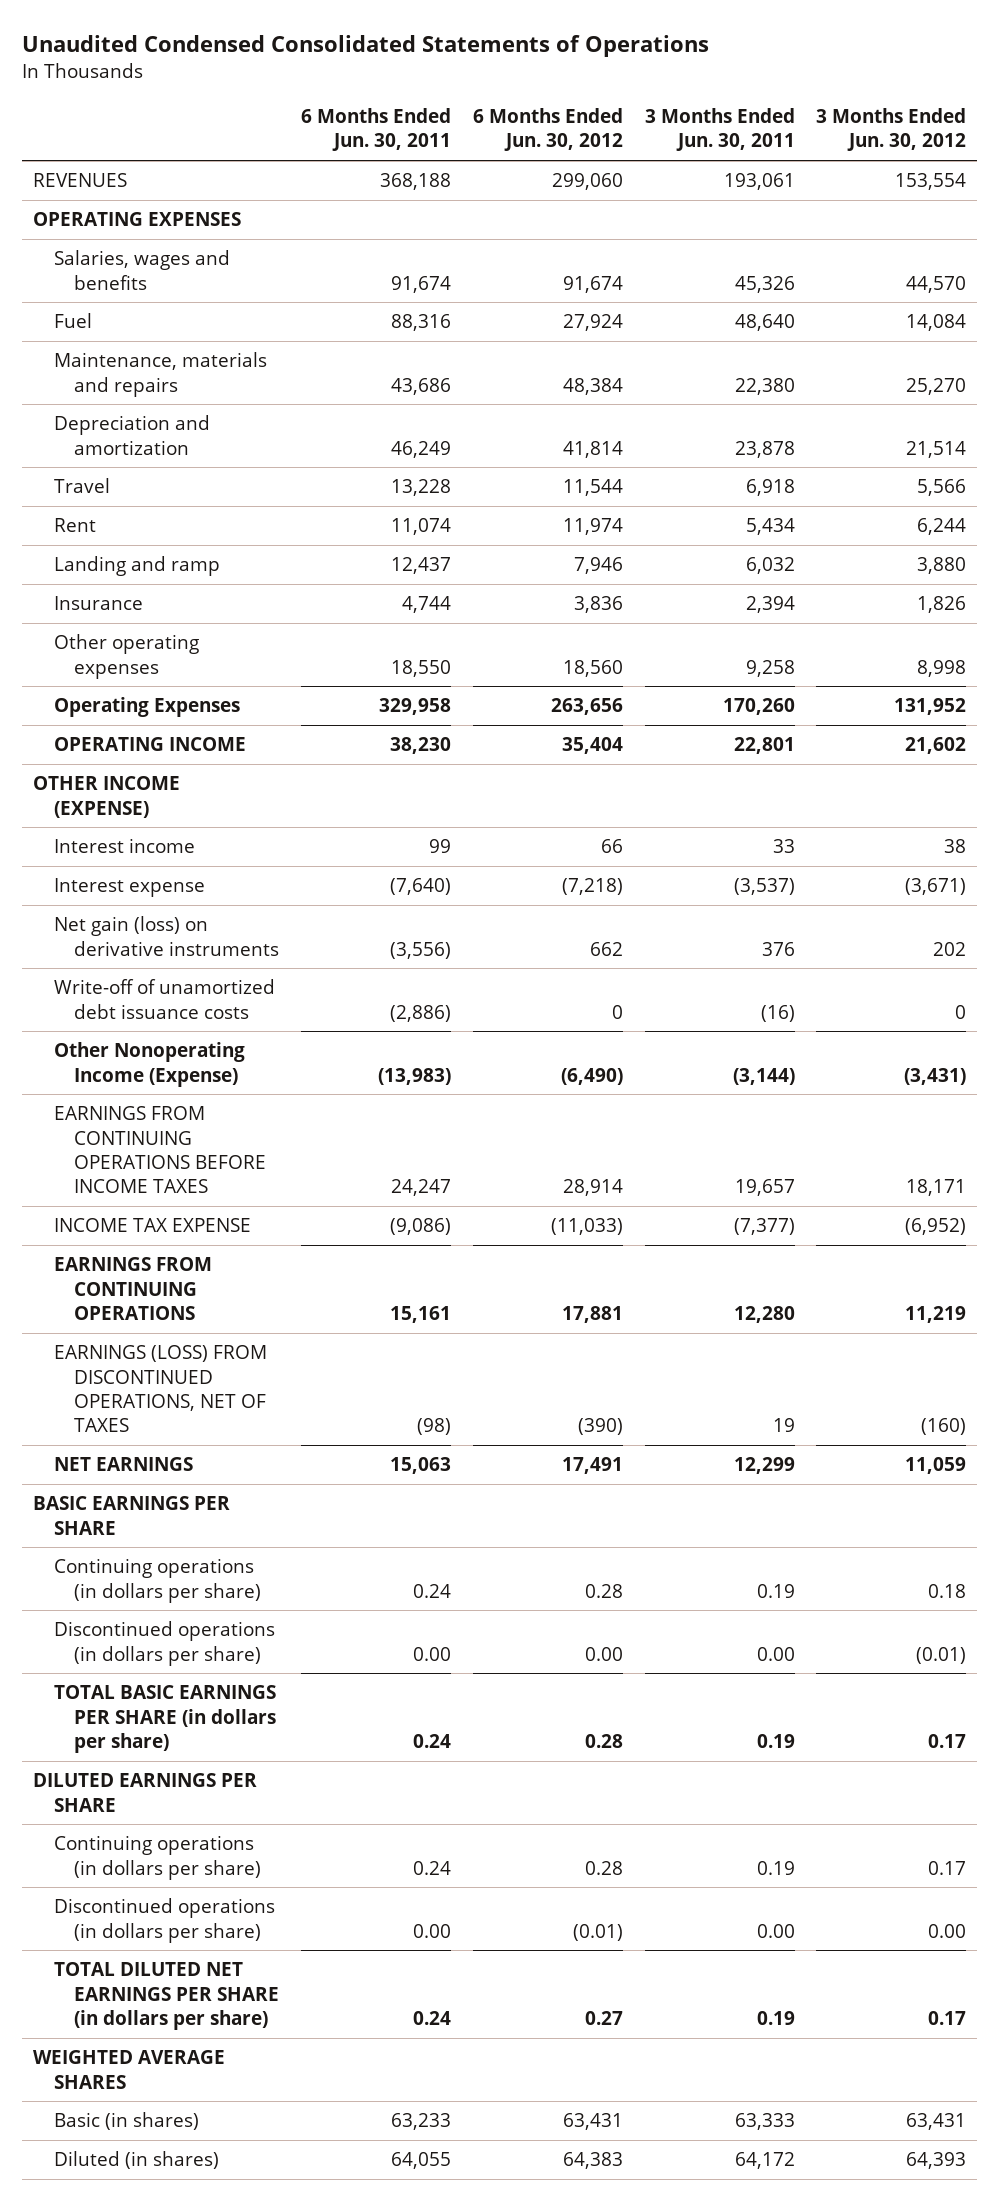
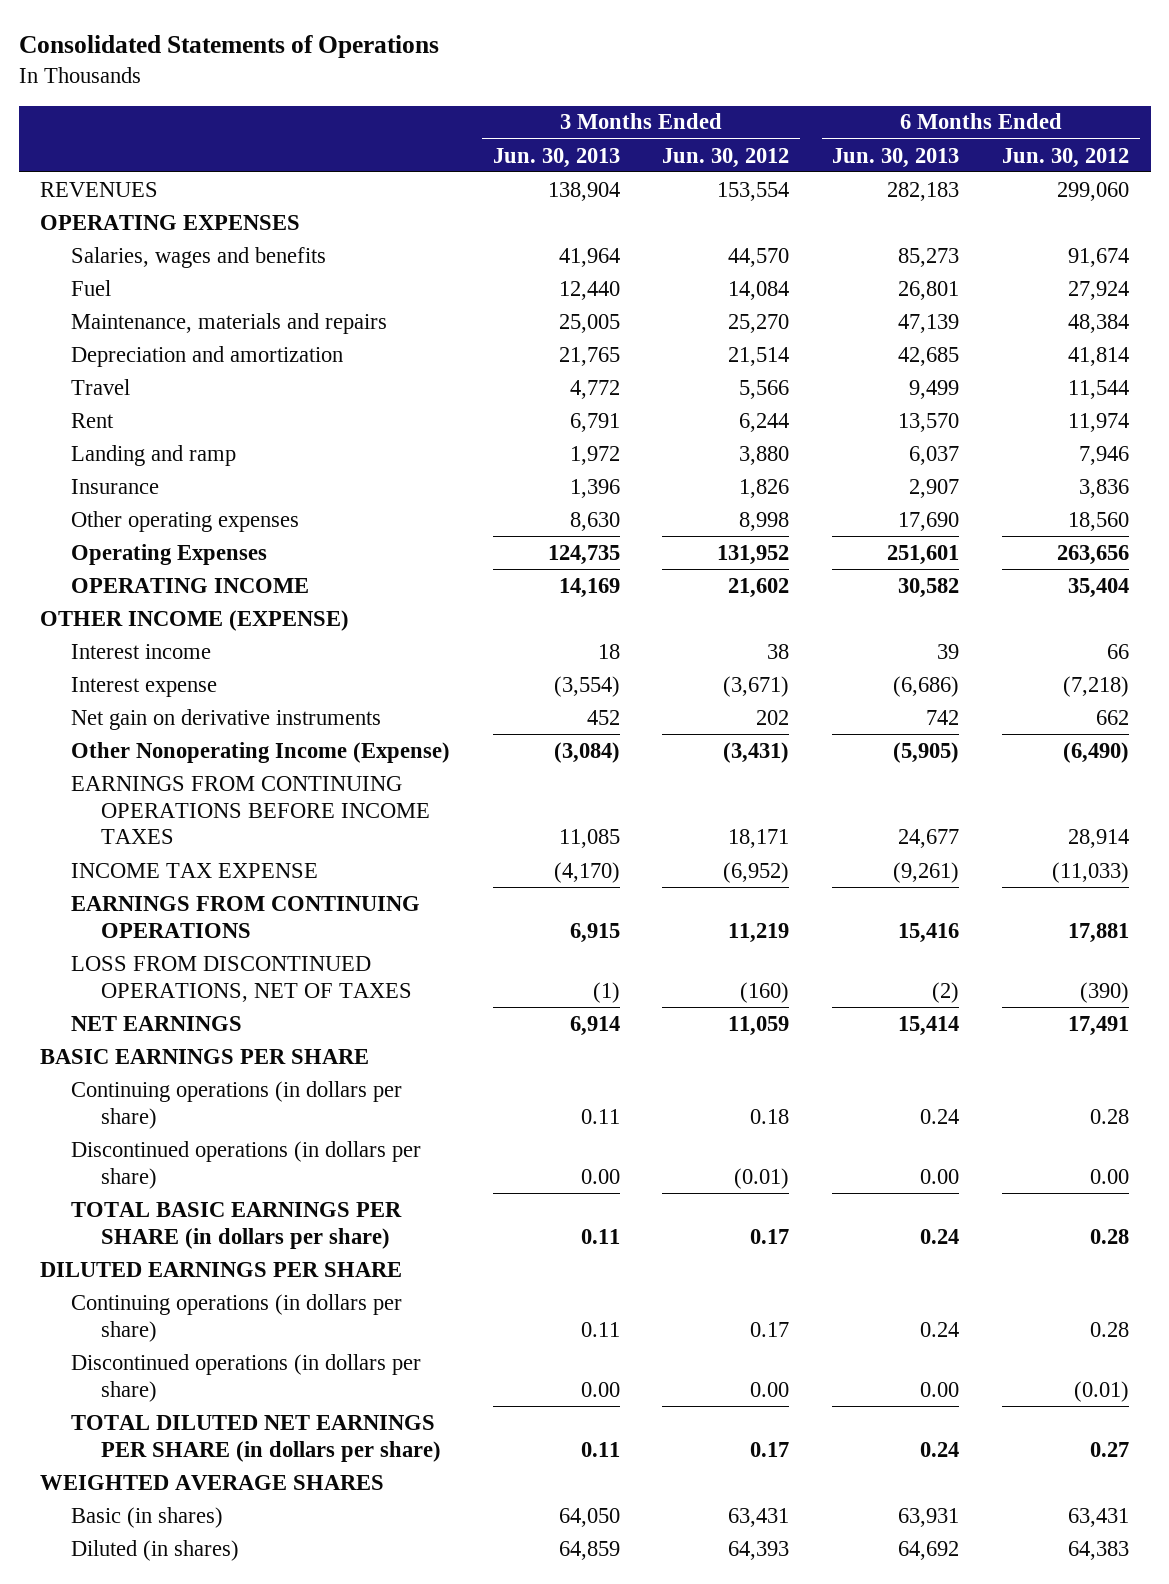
[22,34,710,57] Unaudited Condensed Consolidated Statements of Operations -> [18,35,439,59] Consolidated Statements of Operations
[301,108,452,152] 6 Months Ended Jun. 30, 2011 -> none
[644,108,795,152] 3 Months Ended Jun. 30, 2011 -> none
none -> [492,147,620,168] Jun. 30, 2013
none -> [832,147,960,168] Jun. 30, 2013
[53,979,275,1019] Write-off of unamortized debt issuance costs -> none
[53,916,280,956] Net gain (loss) on derivative instruments -> [70,708,381,730] Net gain on derivative instruments
[53,1345,267,1432] EARNINGS (LOSS) FROM DISCONTINUED OPERATIONS, NET OF TAXES -> [70,955,413,1002] LOSS FROM DISCONTINUED OPERATIONS, NET OF TAXES

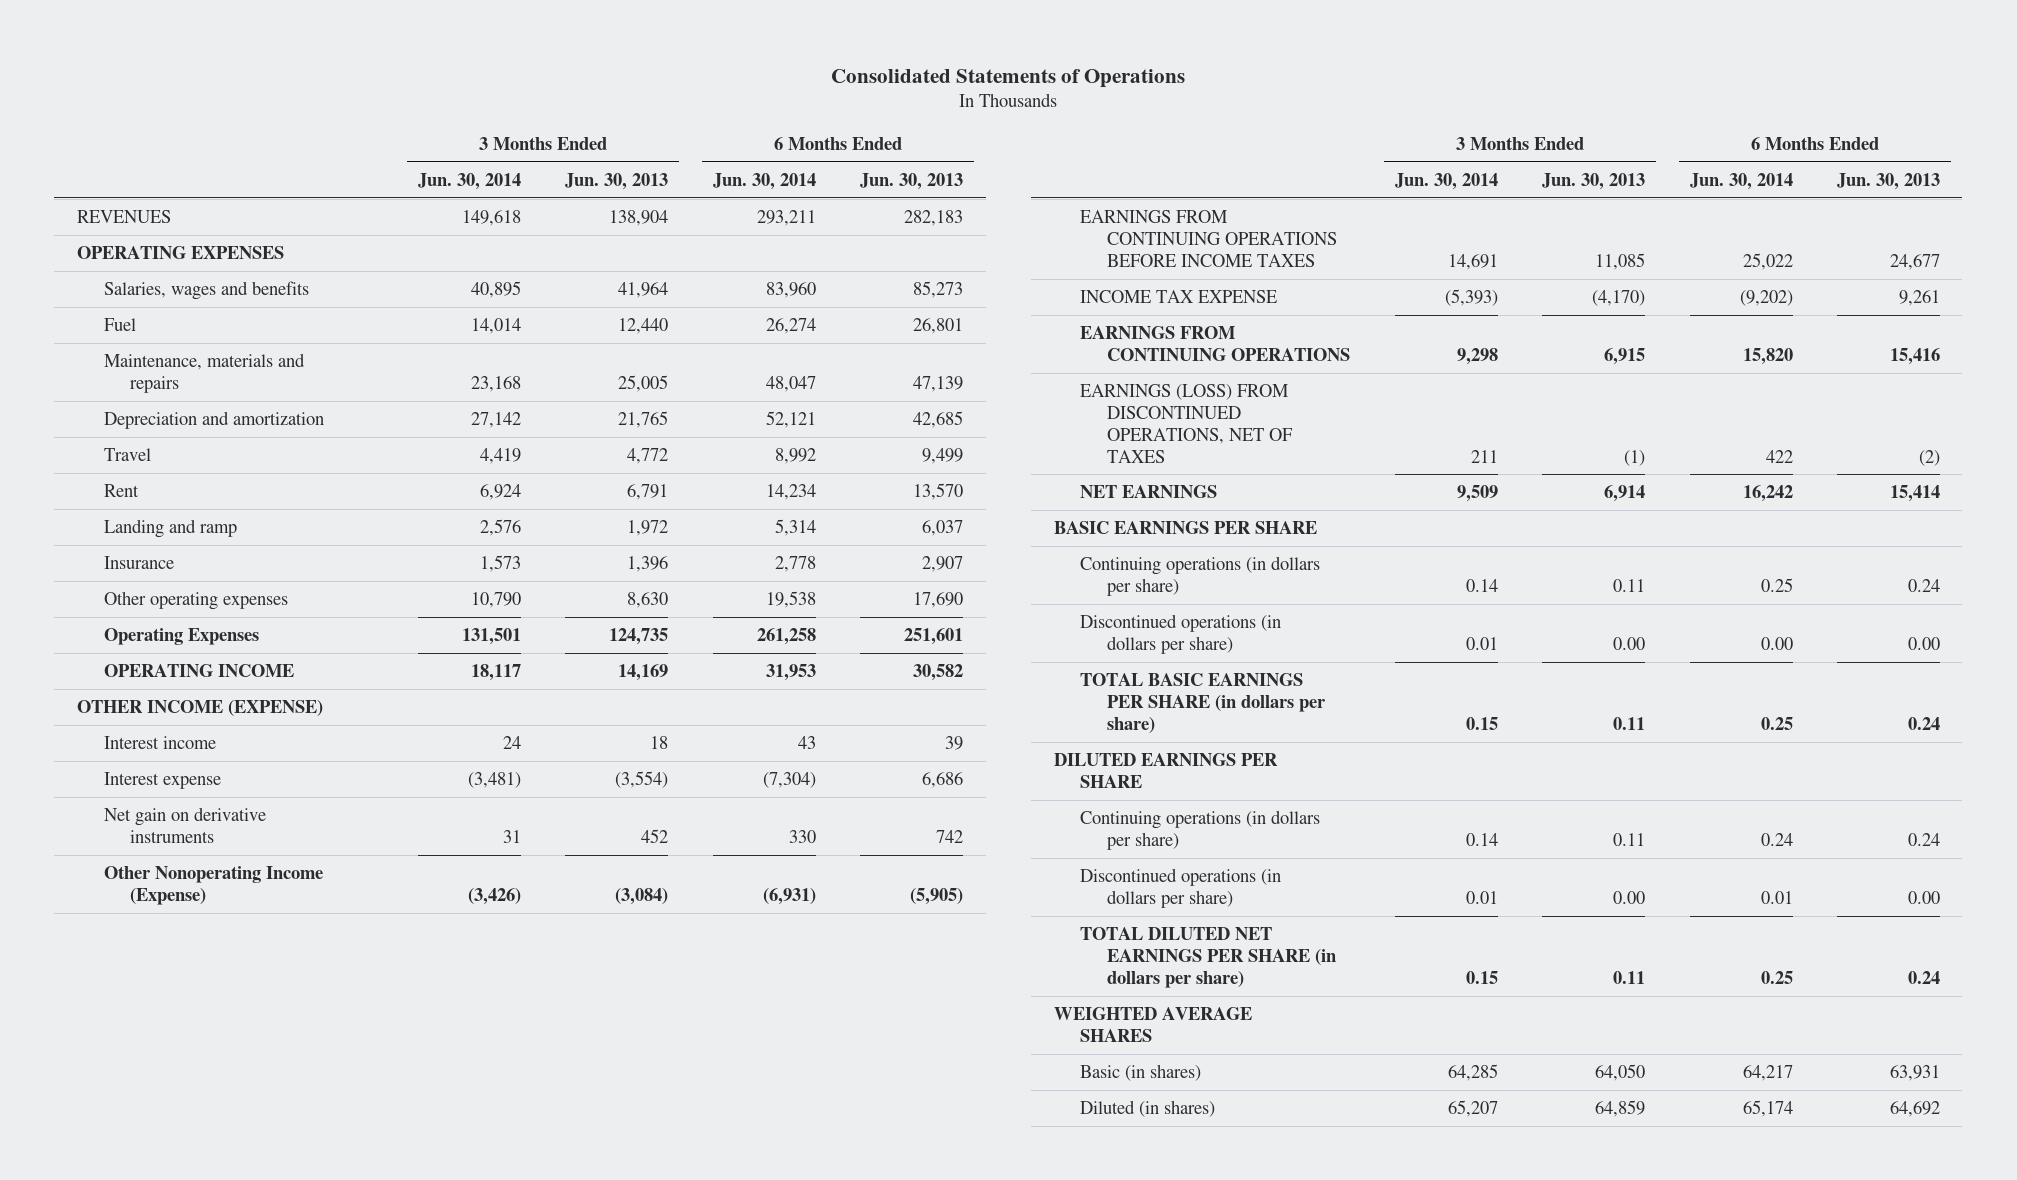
[662,147,790,168] Jun. 30, 2012 -> none
[1002,147,1130,168] Jun. 30, 2012 -> none
none -> [417,172,521,190] Jun. 30, 2014
none -> [712,172,816,190] Jun. 30, 2014
[893,675,960,697] (6,686) -> [922,772,964,789] 6,686
[893,861,960,883] (9,261) -> [1899,290,1941,307] 9,261
[70,955,413,1002] LOSS FROM DISCONTINUED OPERATIONS, NET OF TAXES -> [1080,384,1294,463] EARNINGS (LOSS) FROM DISCONTINUED OPERATIONS, NET OF TAXES

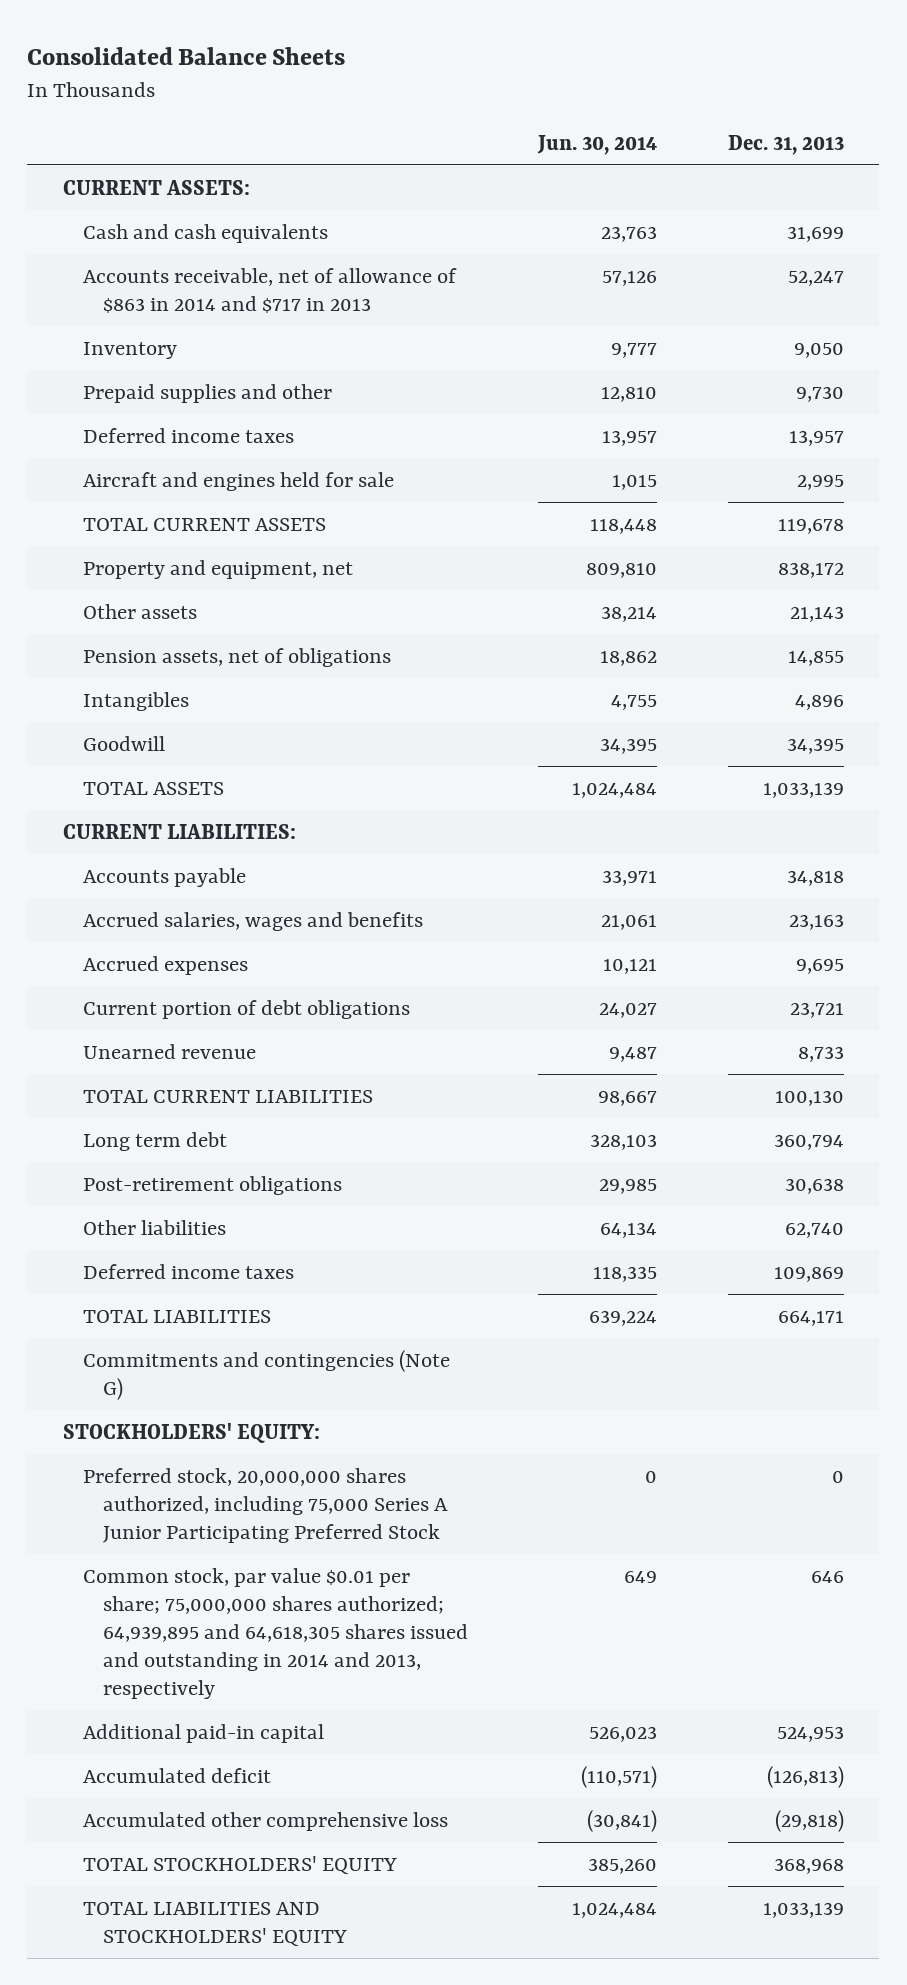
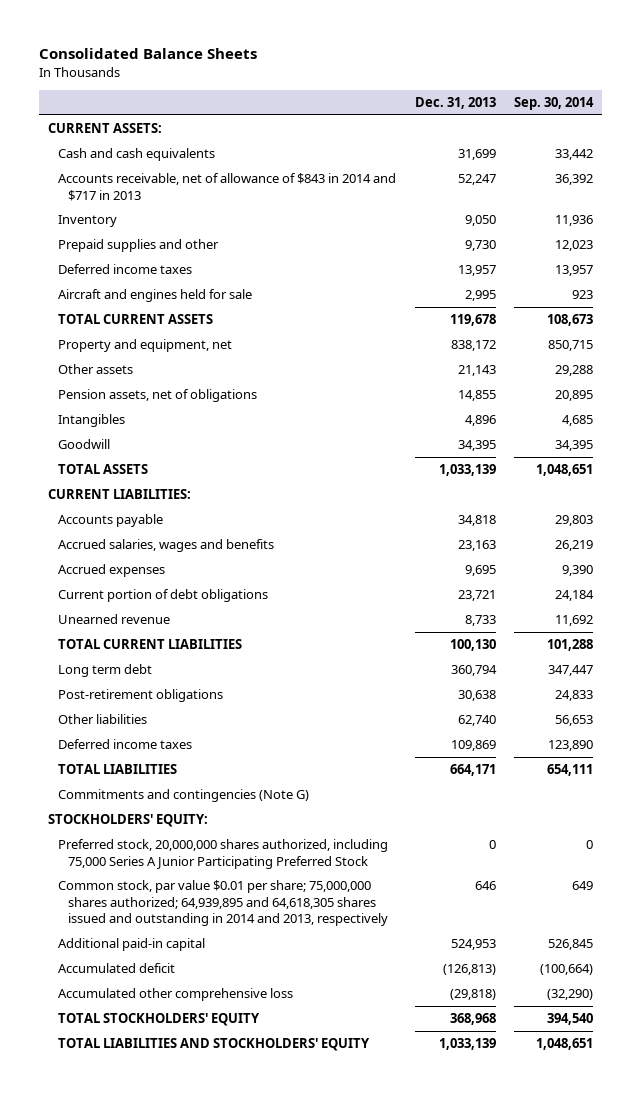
[537,134,658,155] Jun. 30, 2014 -> none
none -> [513,96,594,110] Sep. 30, 2014
[82,267,457,313] Accounts receivable, net of allowance of $863 in 2014 and $717 in 2013 -> [58,173,397,201] Accounts receivable, net of allowance of $843 in 2014 and $717 in 2013

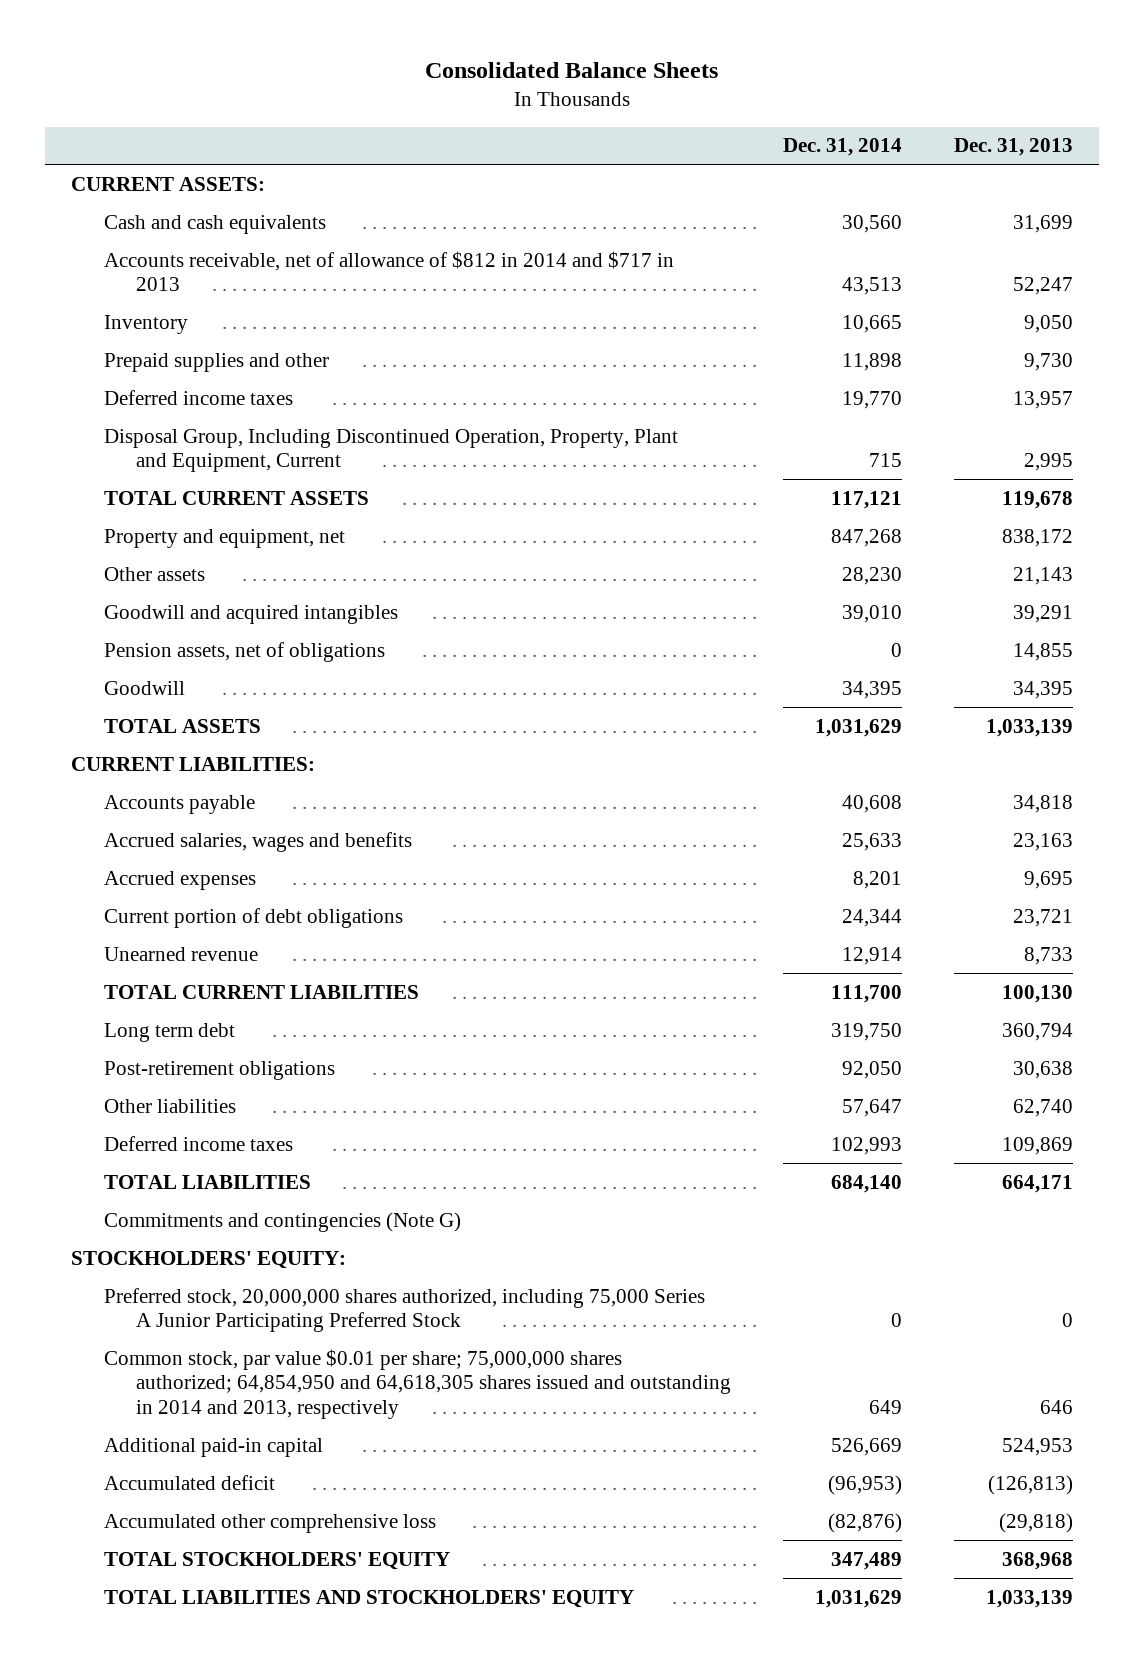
[513,96,594,110] Sep. 30, 2014 -> none
none -> [783,138,903,157] Dec. 31, 2014
[58,173,397,201] Accounts receivable, net of allowance of $843 in 2014 and $717 in 2013 -> [103,250,674,292] Accounts receivable, net of allowance of $812 in 2014 and $717 in 2013
[58,289,253,303] Aircraft and engines held for sale -> [103,428,678,473] Disposal Group, Including Discontinued Operation, Property, Plant and Equipment, Current
none -> [103,604,398,624] Goodwill and acquired intangibles
[58,414,126,428] Intangibles -> none
[58,880,389,926] Common stock, par value $0.01 per share; 75,000,000 shares authorized; 64,939,895 and 64,618,305 shares issued and outstanding in 2014 and 2013, respectively -> [103,1348,732,1420] Common stock, par value $0.01 per share; 75,000,000 shares authorized; 64,854,950 and 64,618,305 shares issued and outstanding in 2014 and 2013, respectively

